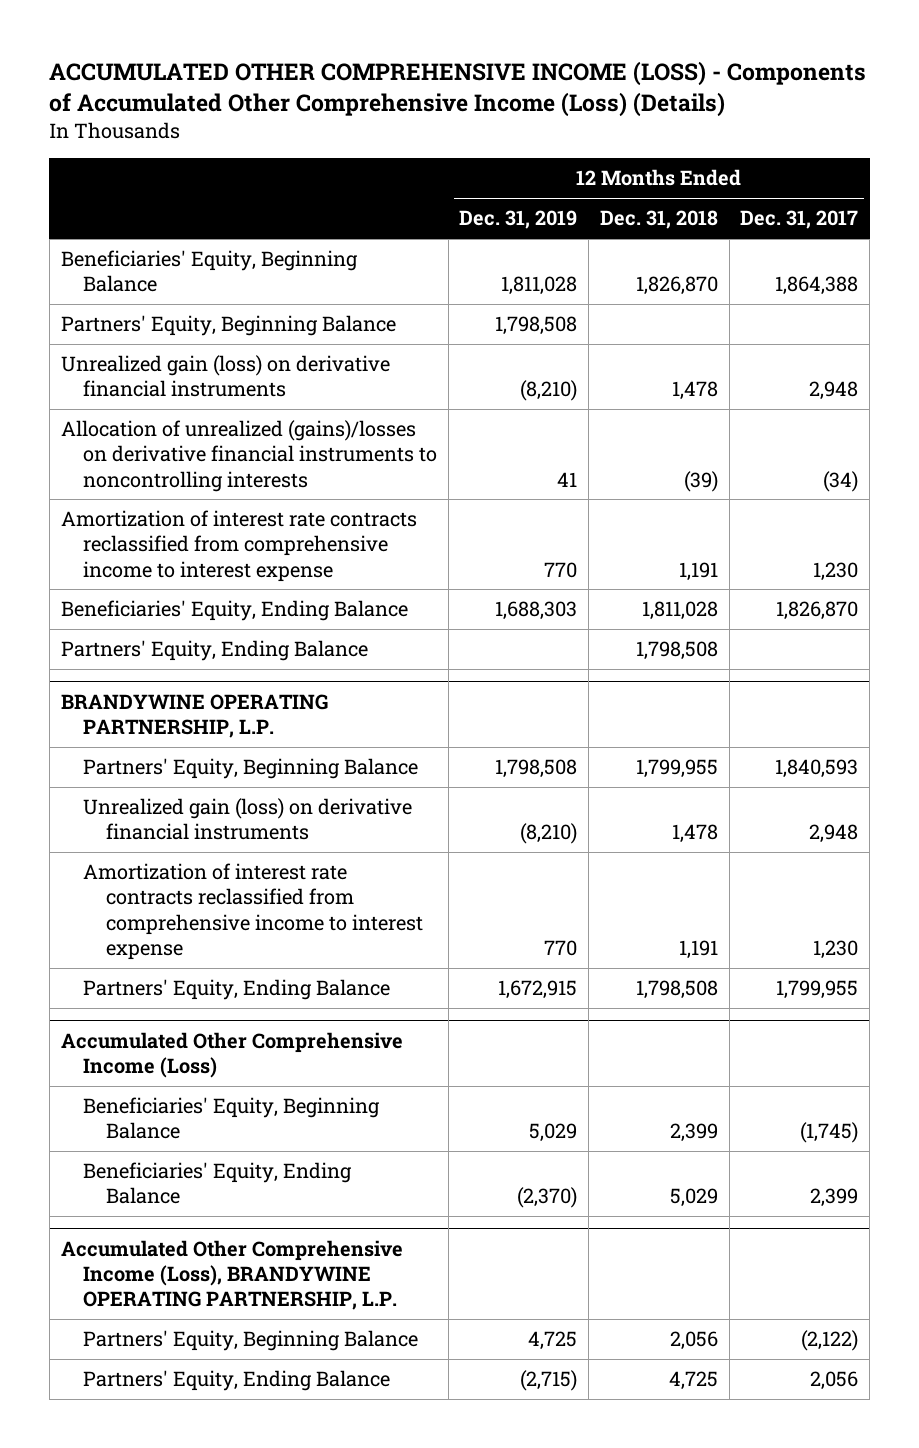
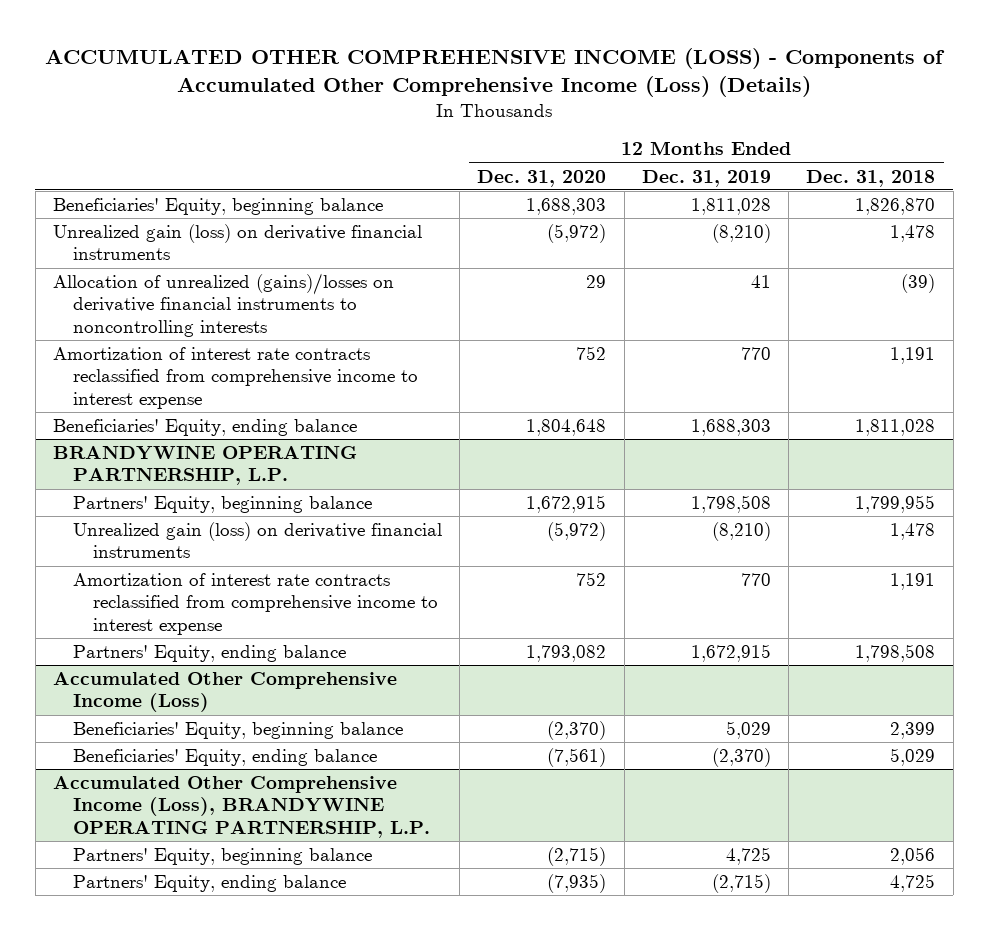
[740,210,859,230] Dec. 31, 2017 -> none
none -> [477,169,607,187] Dec. 31, 2020
[60,315,396,337] Partners' Equity, Beginning Balance -> none
[60,250,358,293] Beneficiaries' Equity, Beginning Balance -> [53,197,384,215] Beneficiaries' Equity, beginning balance
[60,640,368,662] Partners' Equity, Ending Balance -> none
[60,600,408,622] Beneficiaries' Equity, Ending Balance -> [53,418,358,436] Beneficiaries' Equity, ending balance
[83,758,419,780] Partners' Equity, Beginning Balance -> [72,495,372,513] Partners' Equity, beginning balance
[83,979,391,1001] Partners' Equity, Ending Balance -> [72,644,346,662] Partners' Equity, ending balance
[83,1097,381,1140] Beneficiaries' Equity, Beginning Balance -> [72,721,403,739] Beneficiaries' Equity, beginning balance
[83,1162,353,1205] Beneficiaries' Equity, Ending Balance -> [72,748,377,766] Beneficiaries' Equity, ending balance
[83,1330,419,1352] Partners' Equity, Beginning Balance -> [72,847,372,865] Partners' Equity, beginning balance
[83,1370,391,1392] Partners' Equity, Ending Balance -> [72,874,346,892] Partners' Equity, ending balance

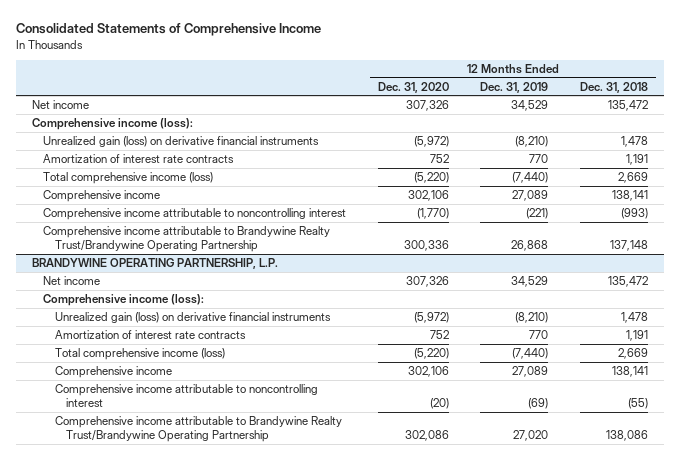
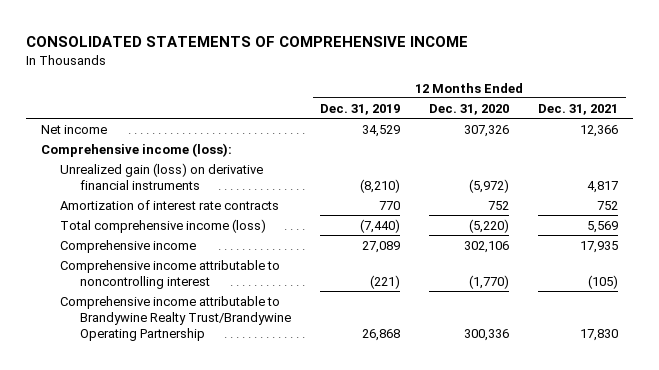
[16,23,322,37] Consolidated Statements of Comprehensive Income -> [26,35,469,47] CONSOLIDATED STATEMENTS OF COMPREHENSIVE INCOME
[579,81,648,93] Dec. 31, 2018 -> none
none -> [538,103,619,115] Dec. 31, 2021
[31,257,278,269] BRANDYWINE OPERATING PARTNERSHIP, L.P. -> none
[43,275,101,285] Net income -> none
[43,293,205,306] Comprehensive income (loss): -> none
[54,311,331,323] Unrealized gain (loss) on derivative financial instruments -> none
[54,329,246,339] Amortization of interest rate contracts -> none
[54,347,225,360] Total comprehensive income (loss) -> none
[54,365,172,378] Comprehensive income -> none
[54,383,318,408] Comprehensive income attributable to noncontrolling interest -> none
[54,415,342,443] Comprehensive income attributable to Brandywine Realty Trust/Brandywine Operating Partnership -> none

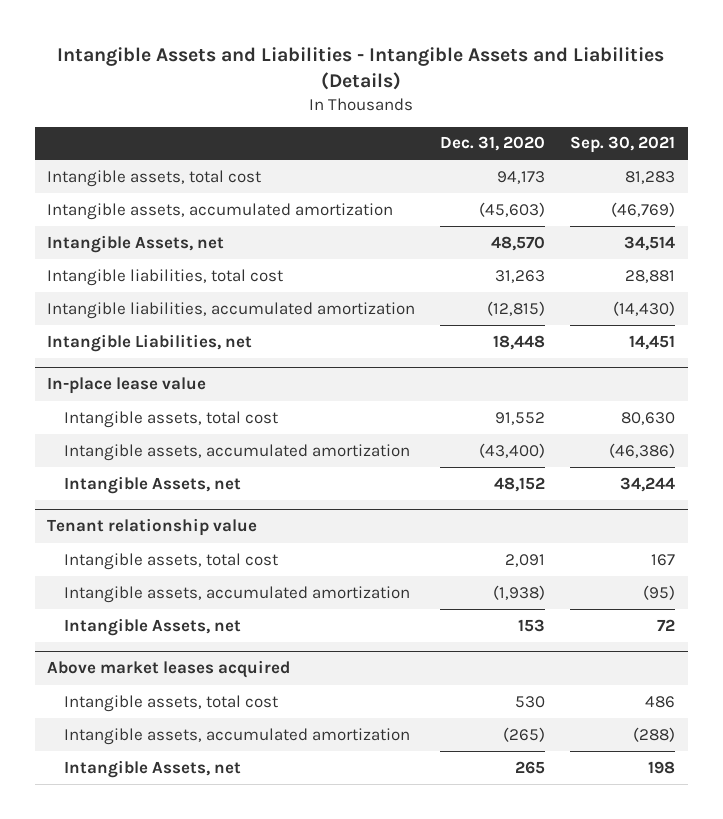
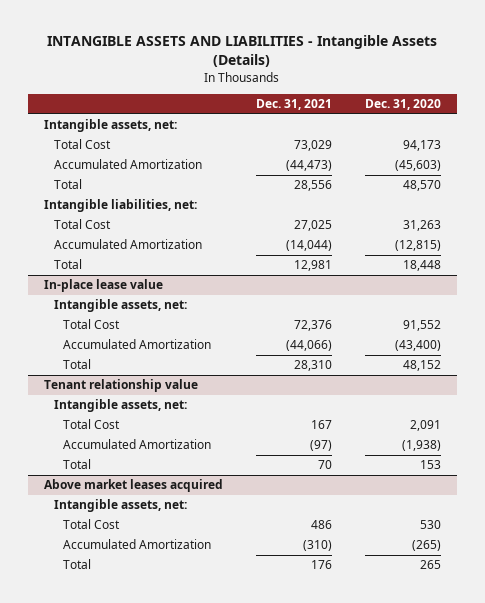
[57,47,665,91] Intangible Assets and Liabilities - Intangible Assets and Liabilities (Details) -> [47,35,438,68] INTANGIBLE ASSETS AND LIABILITIES - Intangible Assets (Details)
[570,136,676,154] Sep. 30, 2021 -> none
none -> [255,98,332,110] Dec. 31, 2021
none -> [43,119,177,133] Intangible assets, net:
[47,169,262,187] Intangible assets, total cost -> [53,139,111,150] Total Cost
[47,202,394,220] Intangible assets, accumulated amortization -> [53,159,202,170] Accumulated Amortization
[47,234,225,253] Intangible Assets, net -> [53,179,82,190] Total
none -> [43,199,197,213] Intangible liabilities, net:
[47,268,284,286] Intangible liabilities, total cost -> [53,219,111,230] Total Cost
[47,301,416,319] Intangible liabilities, accumulated amortization -> [53,239,202,250] Accumulated Amortization
[47,333,253,352] Intangible Liabilities, net -> [53,259,82,270] Total
none -> [53,299,187,313] Intangible assets, net:
[63,410,278,428] Intangible assets, total cost -> [63,319,121,330] Total Cost
[63,443,410,461] Intangible assets, accumulated amortization -> [63,339,212,350] Accumulated Amortization
[63,475,241,494] Intangible Assets, net -> [63,359,92,370] Total
none -> [53,399,187,413] Intangible assets, net:
[63,552,278,570] Intangible assets, total cost -> [63,419,121,430] Total Cost
[63,585,410,603] Intangible assets, accumulated amortization -> [63,439,212,450] Accumulated Amortization
[63,617,241,636] Intangible Assets, net -> [63,459,92,470] Total
none -> [53,499,187,513] Intangible assets, net:
[63,694,278,712] Intangible assets, total cost -> [63,519,121,530] Total Cost
[63,727,410,745] Intangible assets, accumulated amortization -> [63,539,212,550] Accumulated Amortization
[63,759,241,778] Intangible Assets, net -> [63,559,92,570] Total

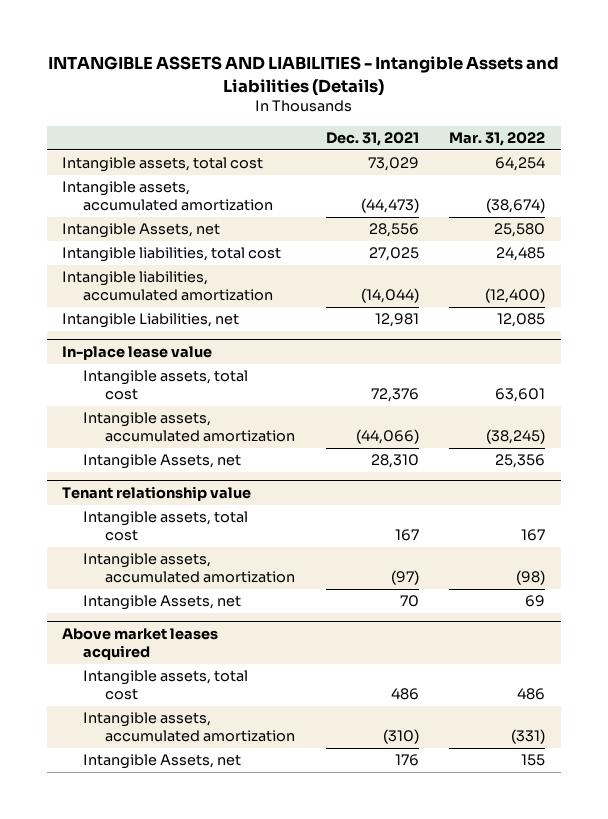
[47,35,438,68] INTANGIBLE ASSETS AND LIABILITIES - Intangible Assets (Details) -> [47,56,559,96] INTANGIBLE ASSETS AND LIABILITIES - Intangible Assets and Liabilities (Details)
[364,98,441,110] Dec. 31, 2020 -> none
none -> [449,132,546,147] Mar. 31, 2022
[43,119,177,133] Intangible assets, net: -> none
[43,199,197,213] Intangible liabilities, net: -> none
[53,139,111,150] Total Cost -> [62,157,264,173] Intangible assets, total cost
[53,159,202,170] Accumulated Amortization -> [62,181,274,212] Intangible assets, accumulated amortization
[53,179,82,190] Total -> [62,223,221,239] Intangible Assets, net
[53,219,111,230] Total Cost -> [62,247,282,263] Intangible liabilities, total cost
[53,239,202,250] Accumulated Amortization -> [62,271,274,302] Intangible liabilities, accumulated amortization
[53,259,82,270] Total -> [62,313,240,329] Intangible Liabilities, net
[53,299,187,313] Intangible assets, net: -> none
[63,319,121,330] Total Cost -> [83,370,249,401] Intangible assets, total cost
[63,339,212,350] Accumulated Amortization -> [83,412,295,443] Intangible assets, accumulated amortization
[63,359,92,370] Total -> [83,454,242,470] Intangible Assets, net
[53,399,187,413] Intangible assets, net: -> none
[63,419,121,430] Total Cost -> [83,511,249,542] Intangible assets, total cost
[63,439,212,450] Accumulated Amortization -> [83,553,295,584] Intangible assets, accumulated amortization
[63,459,92,470] Total -> [83,595,242,611] Intangible Assets, net
[53,499,187,513] Intangible assets, net: -> none
[63,519,121,530] Total Cost -> [83,670,249,701] Intangible assets, total cost
[63,539,212,550] Accumulated Amortization -> [83,712,295,743] Intangible assets, accumulated amortization
[63,559,92,570] Total -> [83,754,242,770] Intangible Assets, net

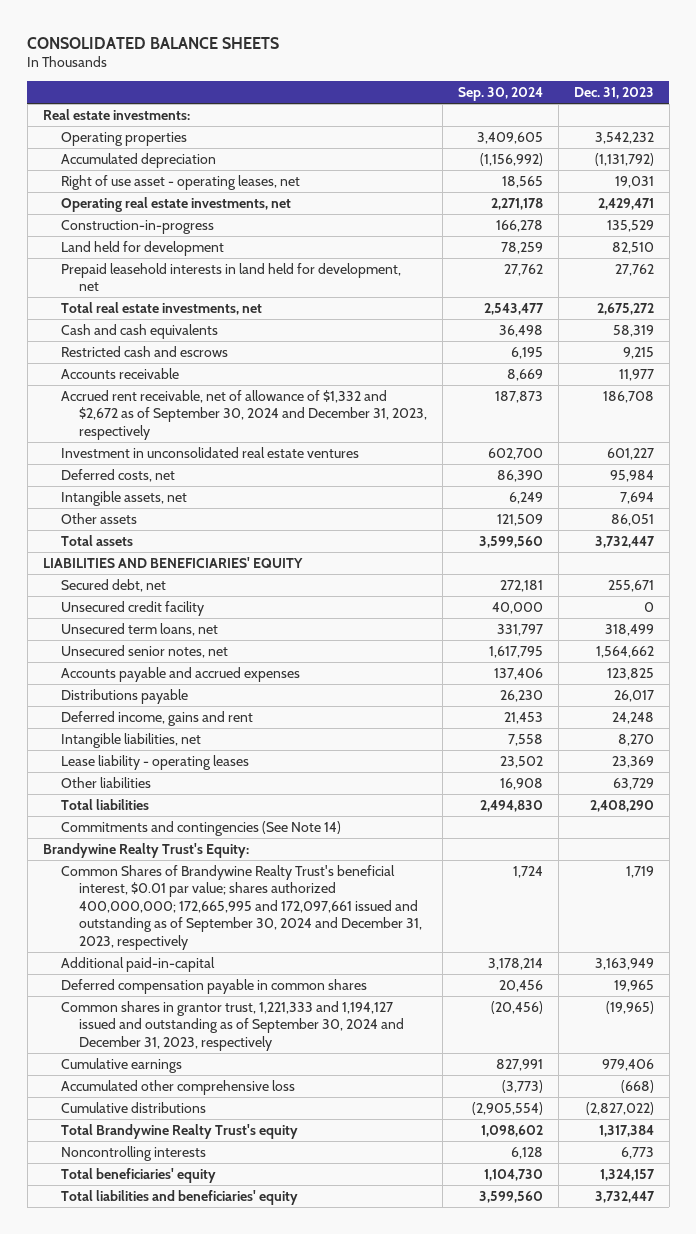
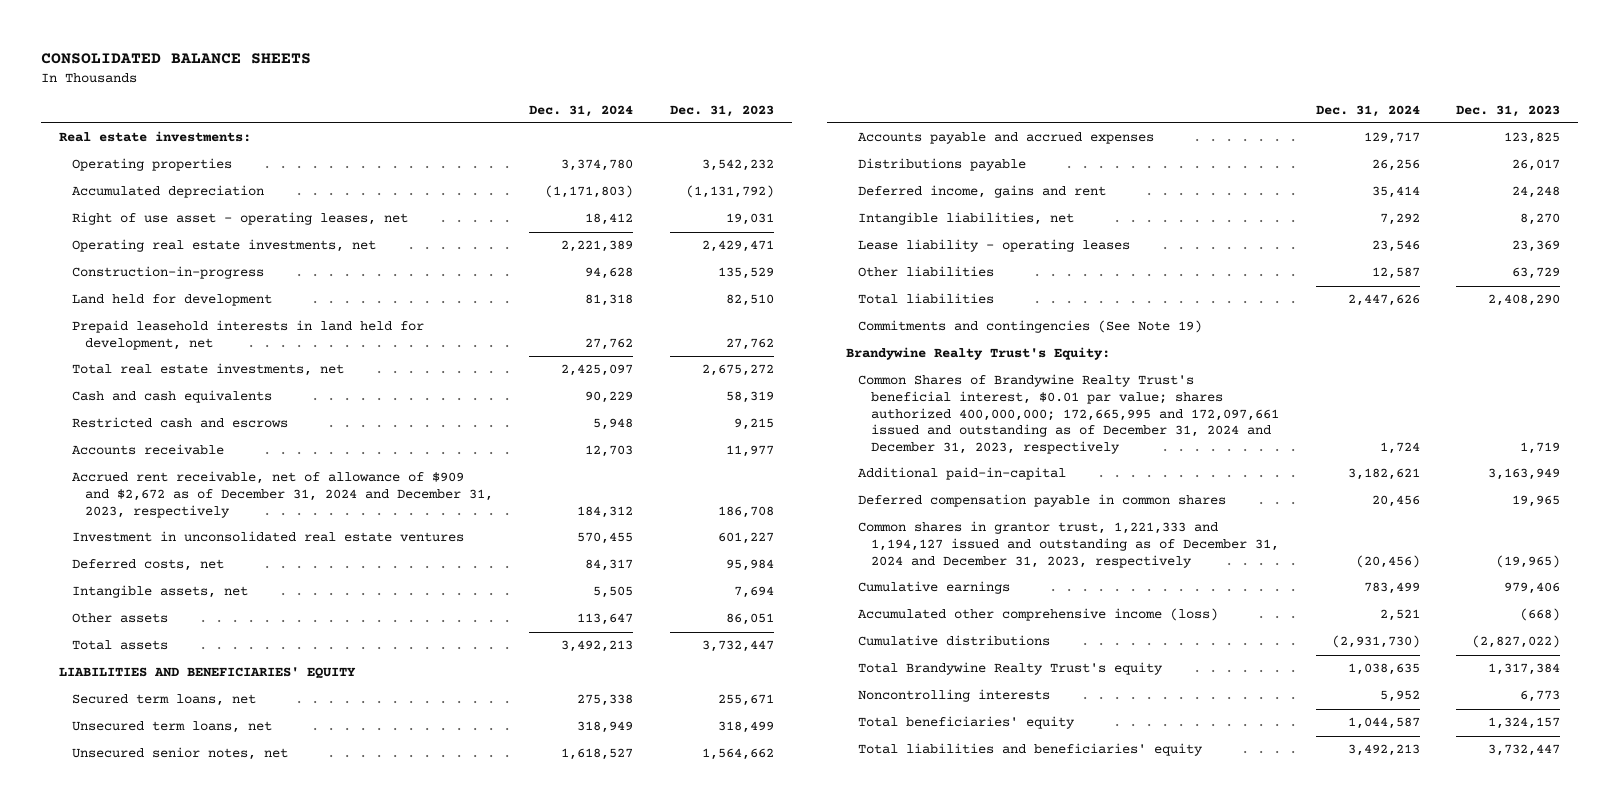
[457,86,543,101] Sep. 30, 2024 -> none
none -> [529,104,634,117] Dec. 31, 2024
[60,389,427,440] Accrued rent receivable, net of allowance of $1,332 and $2,672 as of September 30, 2024 and December 31, 2023, respectively -> [72,471,493,518] Accrued rent receivable, net of allowance of $909 and $2,672 as of December 31, 2024 and December 31, 2023, respectively
[60,600,204,616] Unsecured credit facility -> none
[60,578,166,592] Secured debt, net -> [72,694,257,707] Secured term loans, net
[60,820,341,836] Commitments and contingencies (See Note 14) -> [858,320,1203,334] Commitments and contingencies (See Note 19)
[60,864,422,950] Common Shares of Brandywine Realty Trust's beneficial interest, $0.01 par value; shares authorized 400,000,000; 172,665,995 and 172,097,661 issued and outstanding as of September 30, 2024 and December 31, 2023, respectively -> [858,374,1280,454] Common Shares of Brandywine Realty Trust's beneficial interest, $0.01 par value; shares authorized 400,000,000; 172,665,995 and 172,097,661 issued and outstanding as of December 31, 2024 and December 31, 2023, respectively
[60,1000,404,1051] Common shares in grantor trust, 1,221,333 and 1,194,127 issued and outstanding as of September 30, 2024 and December 31, 2023, respectively -> [858,521,1280,568] Common shares in grantor trust, 1,221,333 and 1,194,127 issued and outstanding as of December 31, 2024 and December 31, 2023, respectively
[60,1079,295,1095] Accumulated other comprehensive loss -> [858,608,1219,622] Accumulated other comprehensive income (loss)

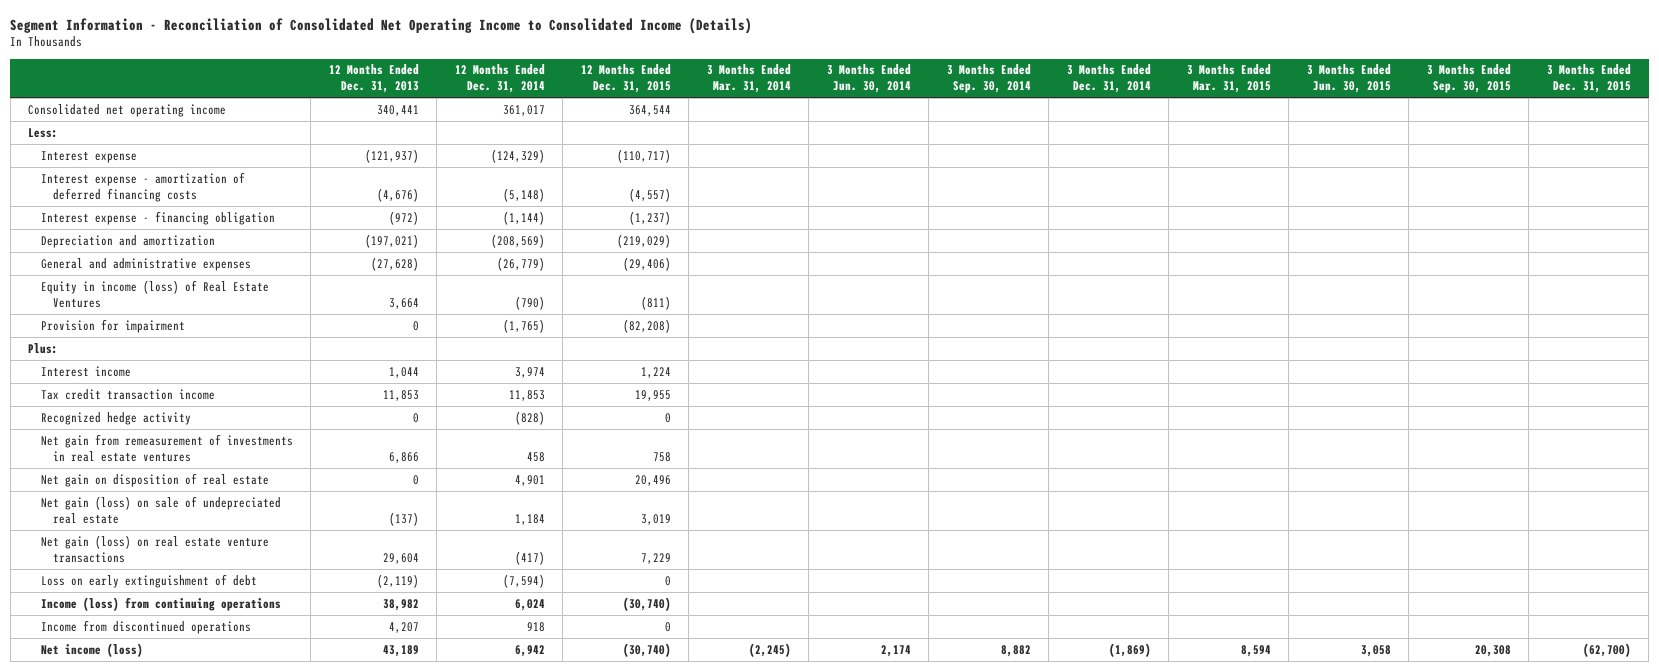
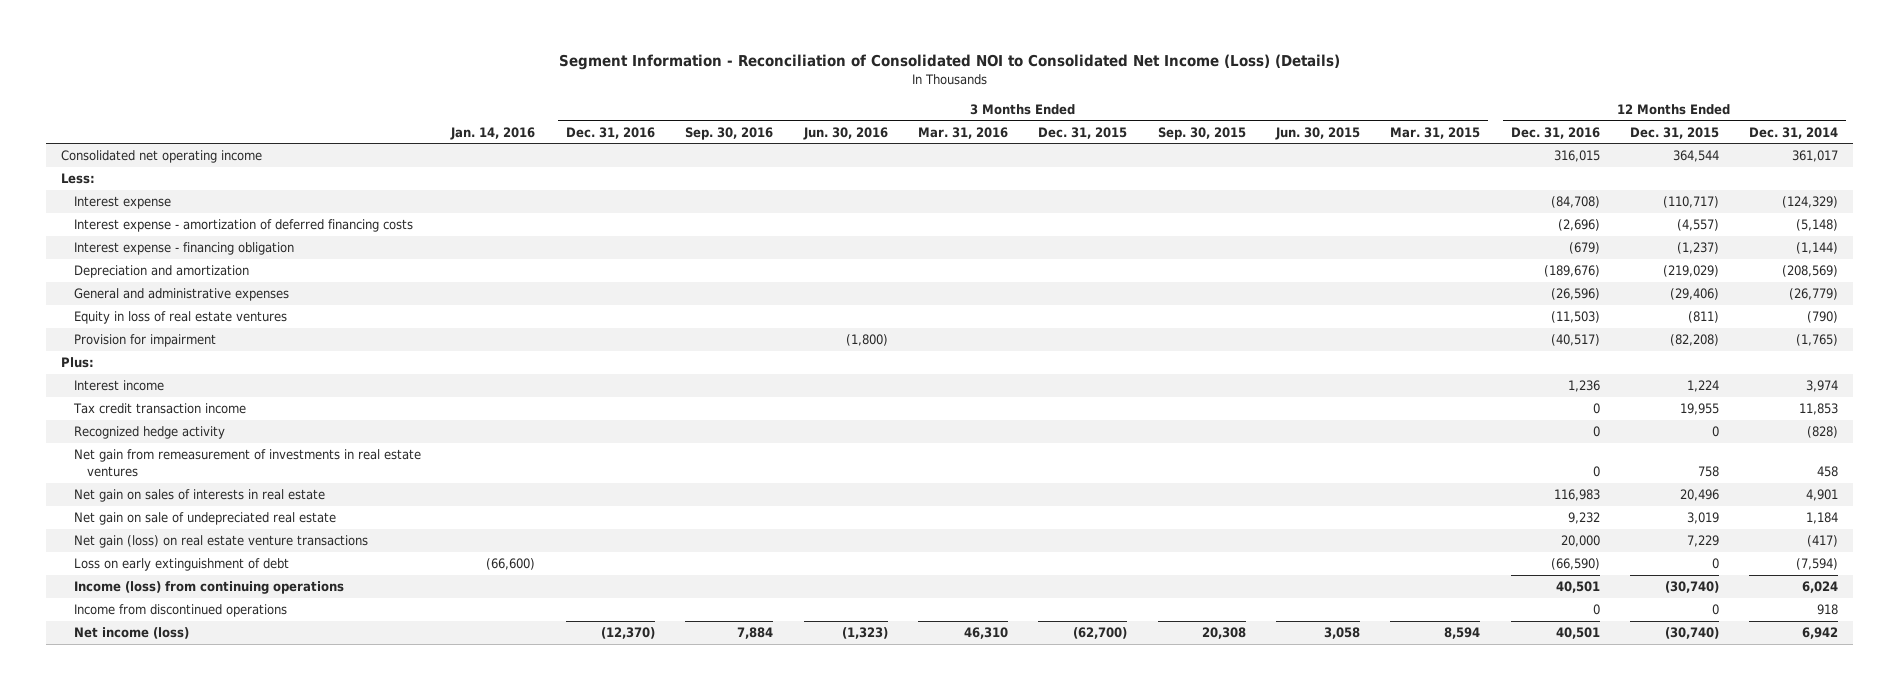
[10,17,753,34] Segment Information - Reconciliation of Consolidated Net Operating Income to Consolidated Income (Details) -> [558,54,1340,71] Segment Information - Reconciliation of Consolidated NOI to Consolidated Net Income (Loss) (Details)
[328,64,419,94] 12 Months Ended Dec. 31, 2013 -> none
[706,64,791,94] 3 Months Ended Mar. 31, 2014 -> none
[826,64,911,94] 3 Months Ended Jun. 30, 2014 -> none
[946,64,1031,94] 3 Months Ended Sep. 30, 2014 -> none
[1066,64,1151,94] 3 Months Ended Dec. 31, 2014 -> none
none -> [450,126,536,140] Jan. 14, 2016
none -> [565,126,655,139] Dec. 31, 2016
none -> [685,126,774,140] Sep. 30, 2016
none -> [802,126,888,140] Jun. 30, 2016
none -> [917,126,1008,139] Mar. 31, 2016
none -> [1510,126,1600,139] Dec. 31, 2016
[40,279,269,308] Equity in income (loss) of Real Estate Ventures -> [74,311,288,325] Equity in loss of real estate ventures
[40,472,269,487] Net gain on disposition of real estate -> [74,489,326,503] Net gain on sales of interests in real estate
[40,495,281,524] Net gain (loss) on sale of undepreciated real estate -> [74,512,337,526] Net gain on sale of undepreciated real estate

